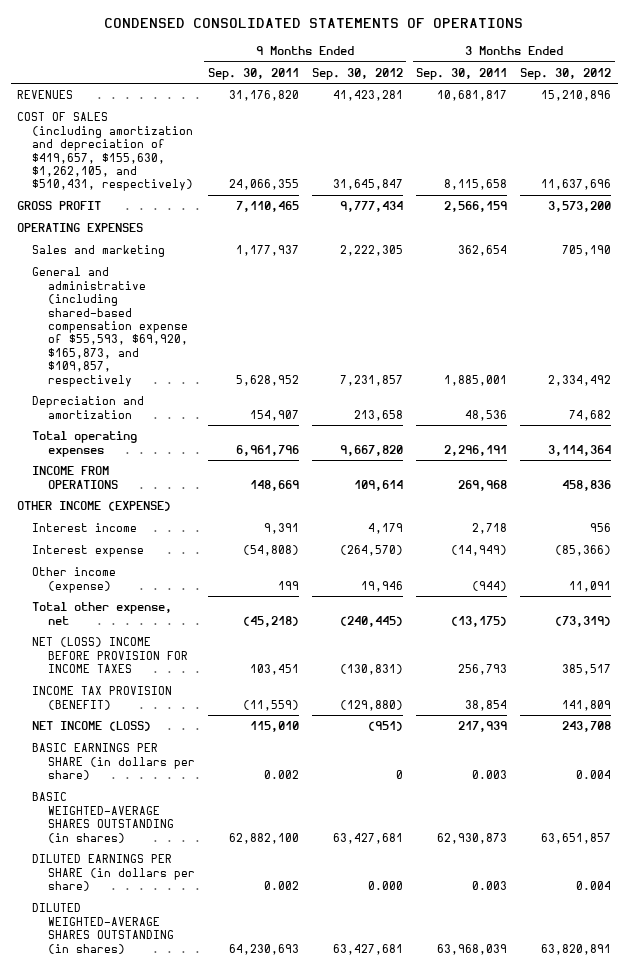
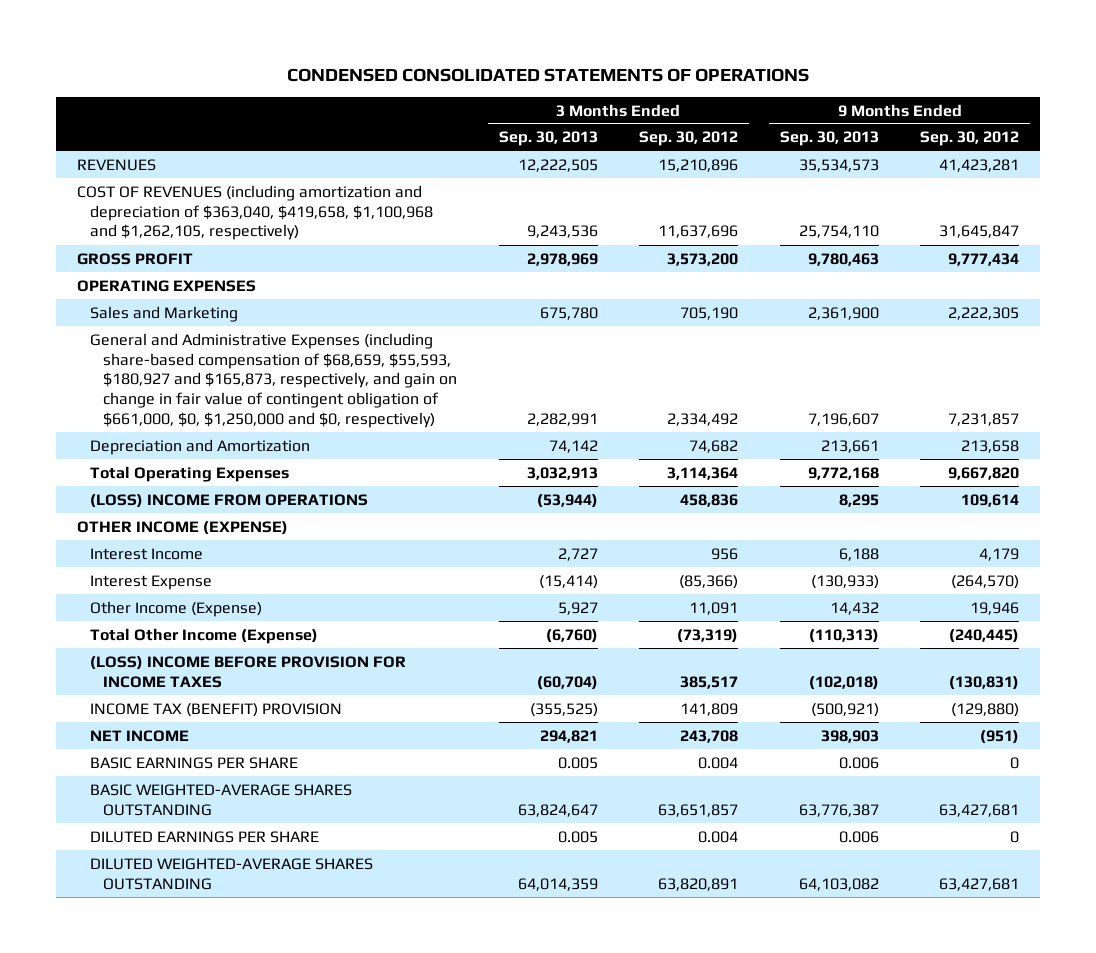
[207,67,299,80] Sep. 30, 2011 -> none
[416,67,508,80] Sep. 30, 2011 -> none
none -> [498,131,598,147] Sep. 30, 2013
none -> [779,131,879,147] Sep. 30, 2013
[17,112,194,192] COST OF SALES (including amortization and depreciation of $419,657, $155,630, $1,262,105, and $510,431, respectively) -> [76,184,433,241] COST OF REVENUES (including amortization and depreciation of $363,040, $419,658, $1,100,968 and $1,262,105, respectively)
[32,245,166,258] Sales and marketing -> [89,305,238,322] Sales and Marketing
[32,267,188,387] General and administrative (including shared-based compensation expense of $55,593, $69,920, $165,873, and $109,857, respectively -> [89,332,458,429] General and Administrative Expenses (including share-based compensation of $68,659, $55,593, $180,927 and $165,873, respectively, and gain on change in fair value of contingent obligation of $661,000, $0, $1,250,000 and $0, respectively)
[32,396,145,419] Depreciation and amortization -> [89,438,310,455] Depreciation and Amortization
[32,431,138,457] Total operating expenses -> [89,465,289,482] Total Operating Expenses
[32,466,118,489] INCOME FROM OPERATIONS -> [89,493,368,508] (LOSS) INCOME FROM OPERATIONS
[32,523,138,533] Interest income -> [89,547,203,560] Interest Income
[32,545,145,558] Interest expense -> [89,574,212,590] Interest Expense
[32,567,117,593] Other income (expense) -> [89,600,262,617] Other Income (Expense)
[32,602,173,625] Total other expense, net -> [89,627,318,644] Total Other Income (Expense)
[32,637,188,674] NET (LOSS) INCOME BEFORE PROVISION FOR INCOME TAXES -> [89,655,406,688] (LOSS) INCOME BEFORE PROVISION FOR INCOME TAXES
[32,686,173,710] INCOME TAX PROVISION (BENEFIT) -> [89,702,342,717] INCOME TAX (BENEFIT) PROVISION
[32,721,152,732] NET INCOME (LOSS) -> [89,729,189,742] NET INCOME
[32,743,195,781] BASIC EARNINGS PER SHARE (in dollars per share) -> [89,756,298,769] BASIC EARNINGS PER SHARE
[32,792,174,843] BASIC WEIGHTED-AVERAGE SHARES OUTSTANDING (in shares) -> [89,783,352,816] BASIC WEIGHTED-AVERAGE SHARES OUTSTANDING
[32,854,195,892] DILUTED EARNINGS PER SHARE (in dollars per share) -> [89,830,319,843] DILUTED EARNINGS PER SHARE
[367,881,403,891] 0.000 -> [1010,830,1020,843] 0
[32,903,174,954] DILUTED WEIGHTED-AVERAGE SHARES OUTSTANDING (in shares) -> [89,857,373,890] DILUTED WEIGHTED-AVERAGE SHARES OUTSTANDING

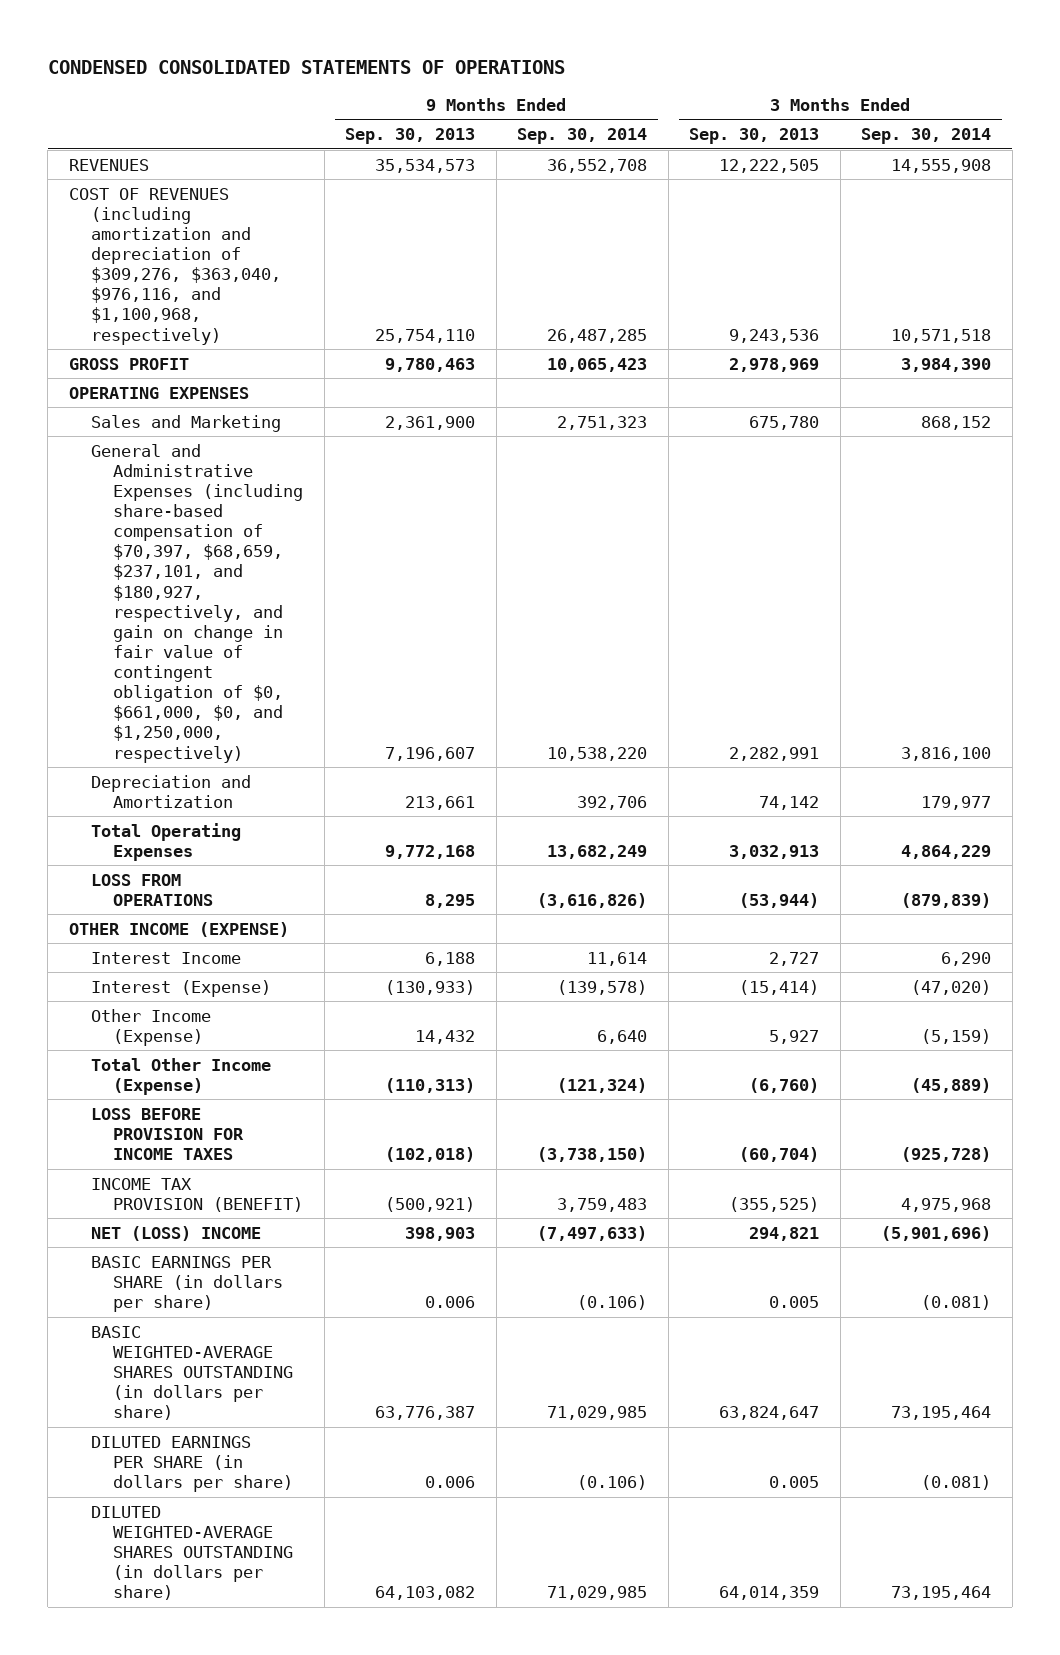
[639,131,739,147] Sep. 30, 2012 -> none
[920,131,1020,147] Sep. 30, 2012 -> none
none -> [517,128,648,145] Sep. 30, 2014
none -> [861,128,992,145] Sep. 30, 2014
[76,184,433,241] COST OF REVENUES (including amortization and depreciation of $363,040, $419,658, $1,100,968 and $1,262,105, respectively) -> [68,187,282,345] COST OF REVENUES (including amortization and depreciation of $309,276, $363,040, $976,116, and $1,100,968, respectively)
[89,332,458,429] General and Administrative Expenses (including share-based compensation of $68,659, $55,593, $180,927 and $165,873, respectively, and gain on change in fair value of contingent obligation of $661,000, $0, $1,250,000 and $0, respectively) -> [91,443,304,763] General and Administrative Expenses (including share-based compensation of $70,397, $68,659, $237,101, and $180,927, respectively, and gain on change in fair value of contingent obligation of $0, $661,000, $0, and $1,250,000, respectively)
[89,493,368,508] (LOSS) INCOME FROM OPERATIONS -> [91,873,214,906] LOSS FROM OPERATIONS
[89,574,212,590] Interest Expense -> [91,979,272,997] Interest (Expense)
[89,655,406,688] (LOSS) INCOME BEFORE PROVISION FOR INCOME TAXES -> [91,1107,245,1160] LOSS BEFORE PROVISION FOR INCOME TAXES
[89,702,342,717] INCOME TAX (BENEFIT) PROVISION -> [91,1177,304,1212] INCOME TAX PROVISION (BENEFIT)
[89,729,189,742] NET INCOME -> [91,1225,262,1241] NET (LOSS) INCOME
[89,756,298,769] BASIC EARNINGS PER SHARE -> [91,1255,284,1312] BASIC EARNINGS PER SHARE (in dollars per share)
[89,783,352,816] BASIC WEIGHTED-AVERAGE SHARES OUTSTANDING -> [91,1325,294,1421] BASIC WEIGHTED-AVERAGE SHARES OUTSTANDING (in dollars per share)
[89,830,319,843] DILUTED EARNINGS PER SHARE -> [91,1435,294,1492] DILUTED EARNINGS PER SHARE (in dollars per share)
[89,857,373,890] DILUTED WEIGHTED-AVERAGE SHARES OUTSTANDING -> [91,1505,294,1601] DILUTED WEIGHTED-AVERAGE SHARES OUTSTANDING (in dollars per share)

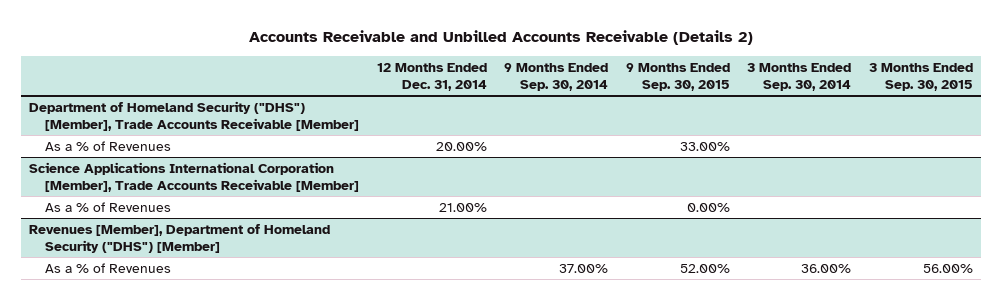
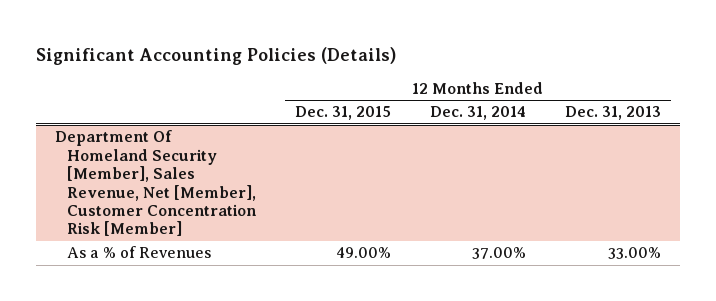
[248,30,753,46] Accounts Receivable and Unbilled Accounts Receivable (Details 2) -> [35,46,396,65] Significant Accounting Policies (Details)
[504,63,609,91] 9 Months Ended Sep. 30, 2014 -> none
[625,63,730,91] 9 Months Ended Sep. 30, 2015 -> none
[747,63,852,91] 3 Months Ended Sep. 30, 2014 -> none
[868,63,973,91] 3 Months Ended Sep. 30, 2015 -> none
none -> [294,106,391,121] Dec. 31, 2015
none -> [564,106,661,121] Dec. 31, 2013
[29,100,360,131] Department of Homeland Security ("DHS") [Member], Trade Accounts Receivable [Member] -> none
[29,161,360,192] Science Applications International Corporation [Member], Trade Accounts Receivable [Member] -> none
[45,201,172,212] As a % of Revenues -> none
[29,223,331,253] Revenues [Member], Department of Homeland Security ("DHS") [Member] -> none
[45,262,172,273] As a % of Revenues -> none
none -> [55,130,257,237] Department Of Homeland Security [Member], Sales Revenue, Net [Member], Customer Concentration Risk [Member]
[435,141,487,151] 20.00% -> [471,247,526,260] 37.00%

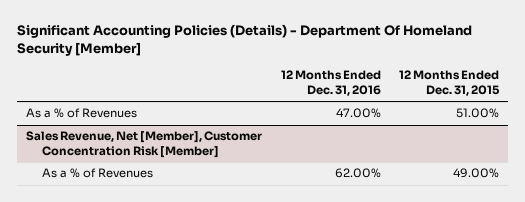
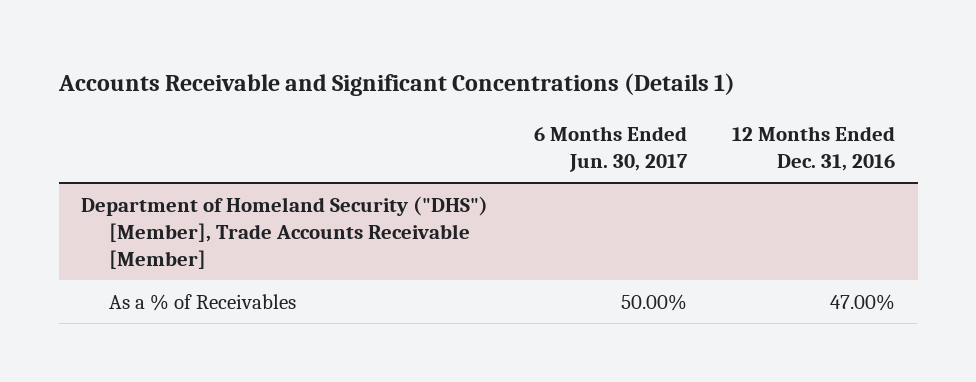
[17,23,473,56] Significant Accounting Policies (Details) - Department Of Homeland Security [Member] -> [57,73,735,97] Accounts Receivable and Significant Concentrations (Details 1)
[399,70,501,96] 12 Months Ended Dec. 31, 2015 -> none
none -> [533,125,688,172] 6 Months Ended Jun. 30, 2017
[26,131,263,158] Sales Revenue, Net [Member], Customer Concentration Risk [Member] -> none
[41,168,153,179] As a % of Revenues -> none
none -> [81,195,489,269] Department of Homeland Security ("DHS") [Member], Trade Accounts Receivable [Member]
[26,108,138,119] As a % of Revenues -> [109,293,297,311] As a % of Receivables

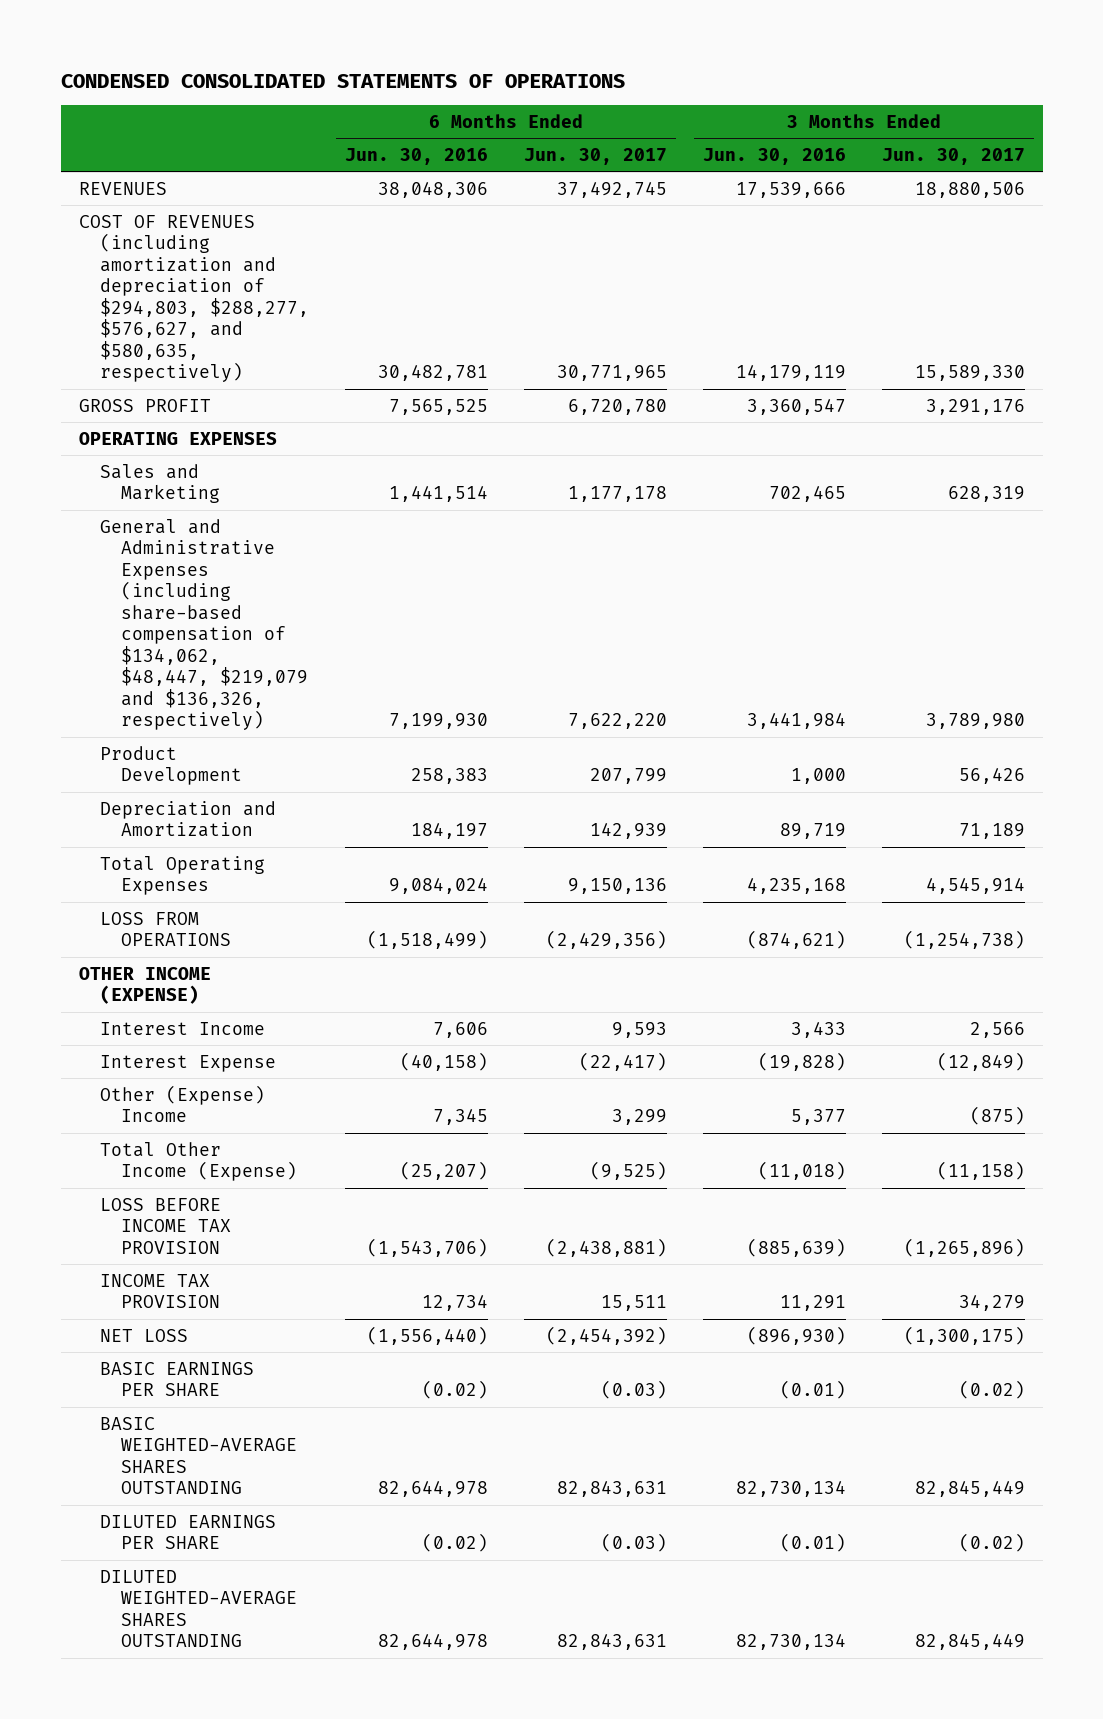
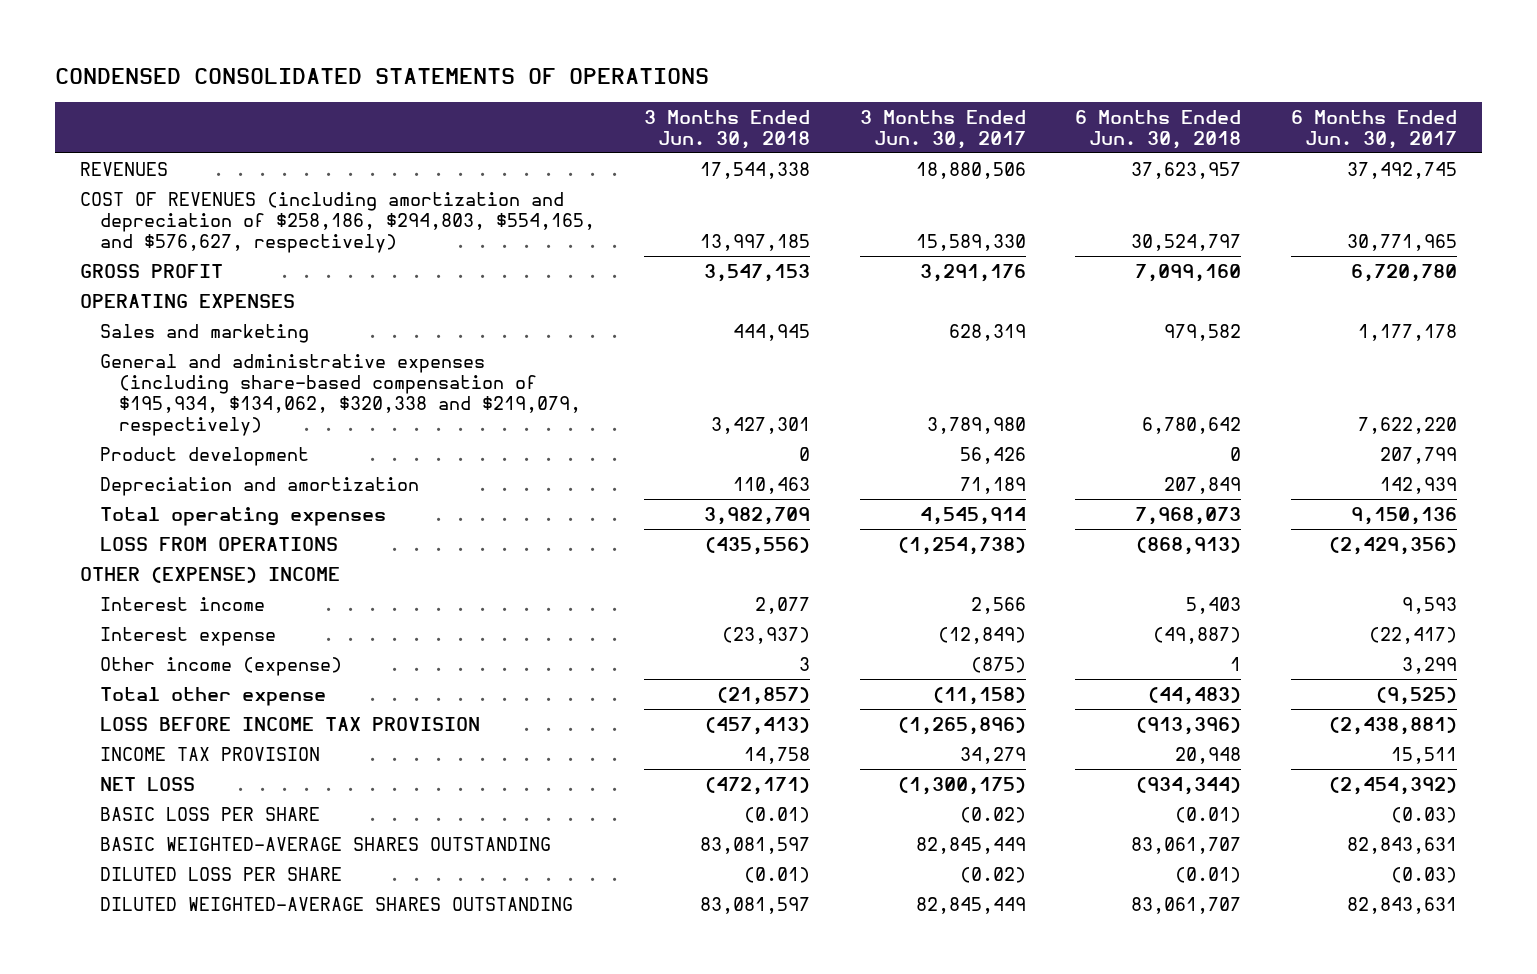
[344,147,488,165] Jun. 30, 2016 -> none
[702,147,846,165] Jun. 30, 2016 -> none
none -> [644,109,811,149] 3 Months Ended Jun. 30, 2018
none -> [1075,109,1242,149] 6 Months Ended Jun. 30, 2018
[78,214,309,383] COST OF REVENUES (including amortization and depreciation of $294,803, $288,277, $576,627, and $580,635, respectively) -> [80,191,595,254] COST OF REVENUES (including amortization and depreciation of $258,186, $294,803, $554,165, and $576,627, respectively)
[99,463,221,504] Sales and Marketing -> [99,323,309,343] Sales and marketing
[99,518,309,731] General and Administrative Expenses (including share-based compensation of $134,062, $48,447, $219,079 and $136,326, respectively) -> [99,353,582,437] General and administrative expenses (including share-based compensation of $195,934, $134,062, $320,338 and $219,079, respectively)
[99,745,243,786] Product Development -> [99,446,309,466] Product development
[99,800,276,838] Depreciation and Amortization -> [99,476,419,496] Depreciation and amortization
[99,855,265,896] Total Operating Expenses -> [99,506,386,526] Total operating expenses
[78,966,211,1005] OTHER INCOME (EXPENSE) -> [80,566,341,583] OTHER (EXPENSE) INCOME
[99,1021,265,1035] Interest Income -> [99,596,265,611] Interest income
[99,1054,276,1072] Interest Expense -> [99,626,276,646] Interest expense
[99,1084,265,1123] Other (Expense) Income -> [99,656,342,676] Other income (expense)
[99,1141,298,1182] Total Other Income (Expense) -> [99,686,326,706] Total other expense
[99,1361,254,1397] BASIC EARNINGS PER SHARE -> [99,806,320,821] BASIC LOSS PER SHARE
[99,1514,276,1550] DILUTED EARNINGS PER SHARE -> [99,866,342,881] DILUTED LOSS PER SHARE

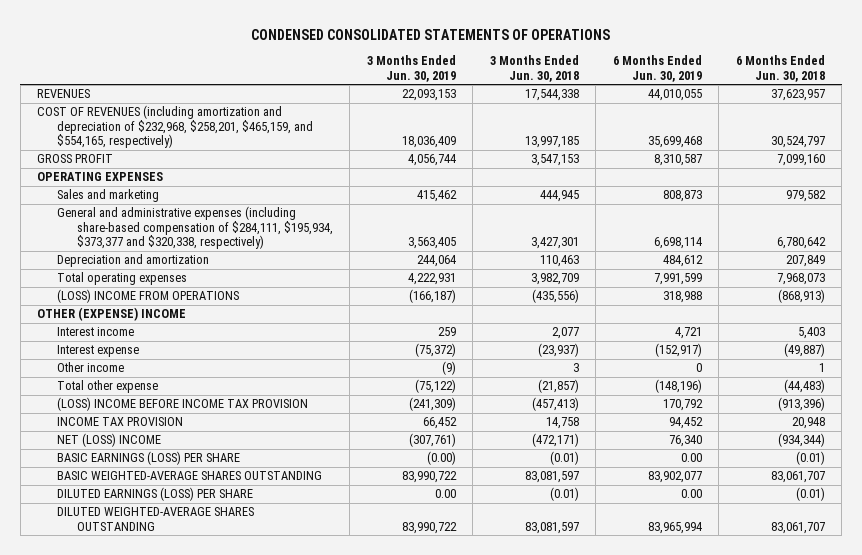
[859,109,1026,149] 3 Months Ended Jun. 30, 2017 -> none
[1290,109,1457,149] 6 Months Ended Jun. 30, 2017 -> none
none -> [366,55,456,82] 3 Months Ended Jun. 30, 2019
none -> [612,55,702,82] 6 Months Ended Jun. 30, 2019
[80,191,595,254] COST OF REVENUES (including amortization and depreciation of $258,186, $294,803, $554,165, and $576,627, respectively) -> [37,105,314,148] COST OF REVENUES (including amortization and depreciation of $232,968, $258,201, $465,159, and $554,165, respectively)
[99,446,309,466] Product development -> none
[99,353,582,437] General and administrative expenses (including share-based compensation of $195,934, $134,062, $320,338 and $219,079, respectively) -> [57,206,333,249] General and administrative expenses (including share-based compensation of $284,111, $195,934, $373,377 and $320,338, respectively)
[99,536,338,551] LOSS FROM OPERATIONS -> [57,289,240,304] (LOSS) INCOME FROM OPERATIONS
[99,656,342,676] Other income (expense) -> [57,362,125,373] Other income
[99,716,480,731] LOSS BEFORE INCOME TAX PROVISION -> [57,397,309,412] (LOSS) INCOME BEFORE INCOME TAX PROVISION
[99,776,195,791] NET LOSS -> [57,433,162,448] NET (LOSS) INCOME
[99,806,320,821] BASIC LOSS PER SHARE -> [57,451,241,466] BASIC EARNINGS (LOSS) PER SHARE
[99,866,342,881] DILUTED LOSS PER SHARE -> [57,487,254,502] DILUTED EARNINGS (LOSS) PER SHARE

